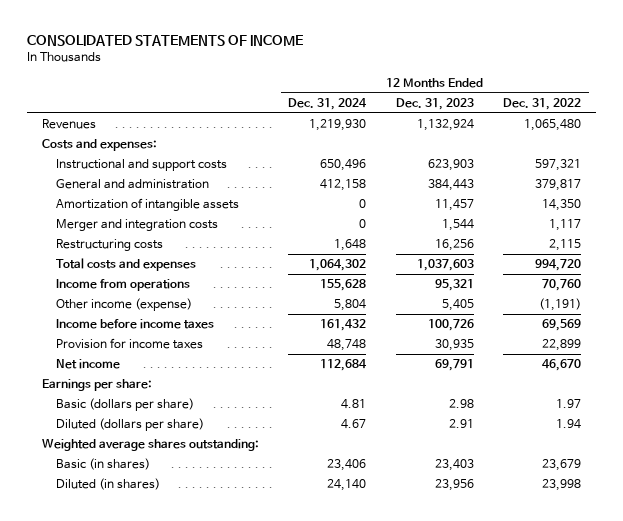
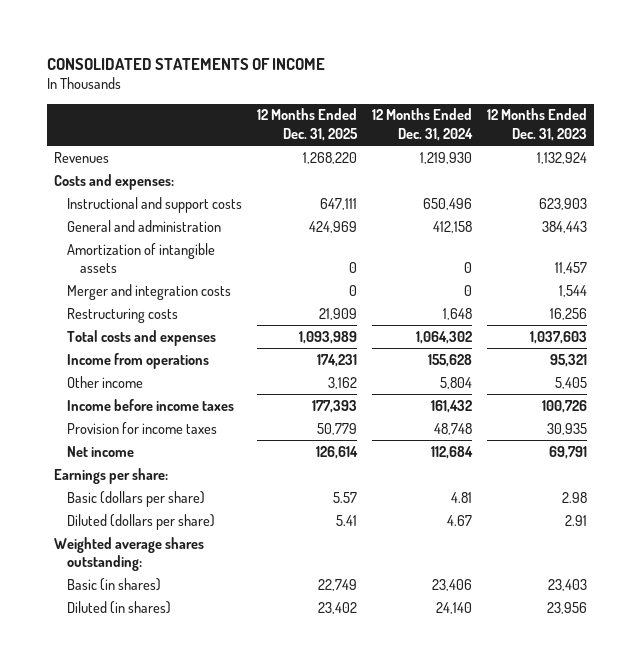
[503,98,582,111] Dec. 31, 2022 -> none
none -> [257,108,359,142] 12 Months Ended Dec. 31, 2025
[55,298,192,312] Other income (expense) -> [67,375,144,388] Other income

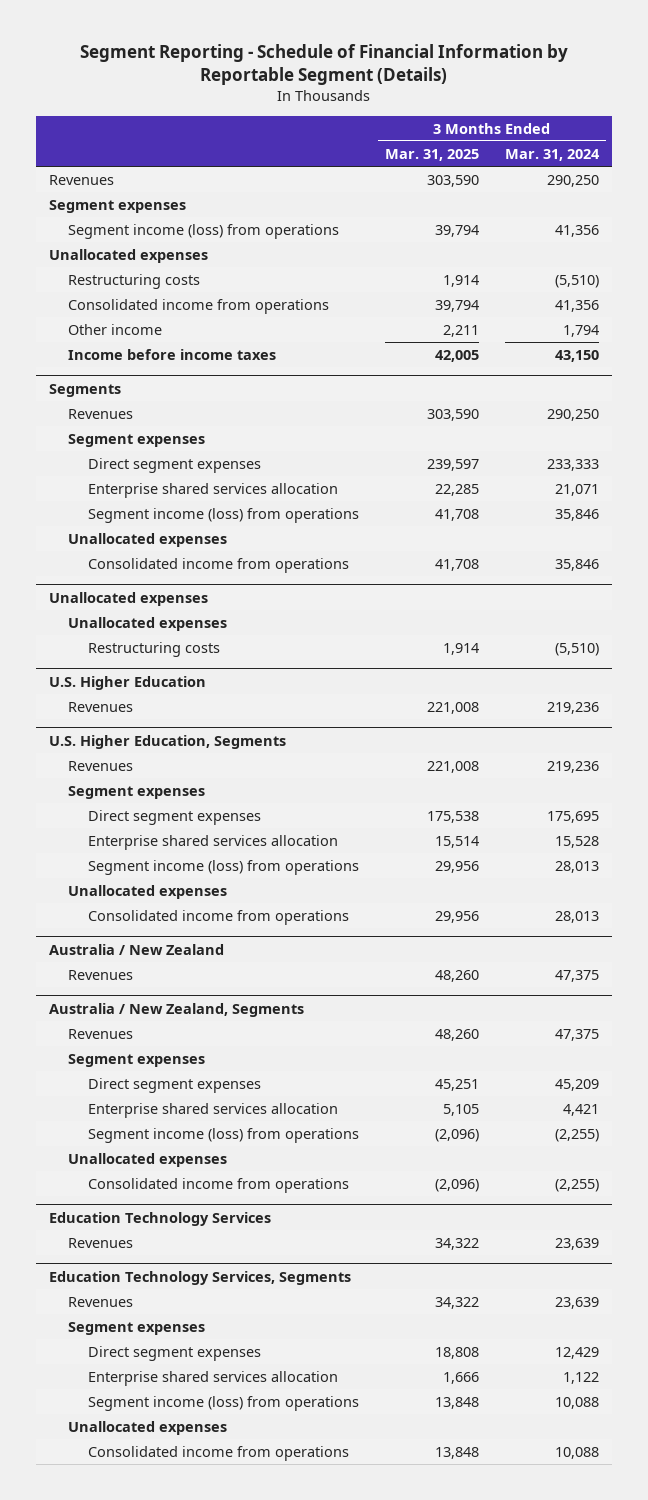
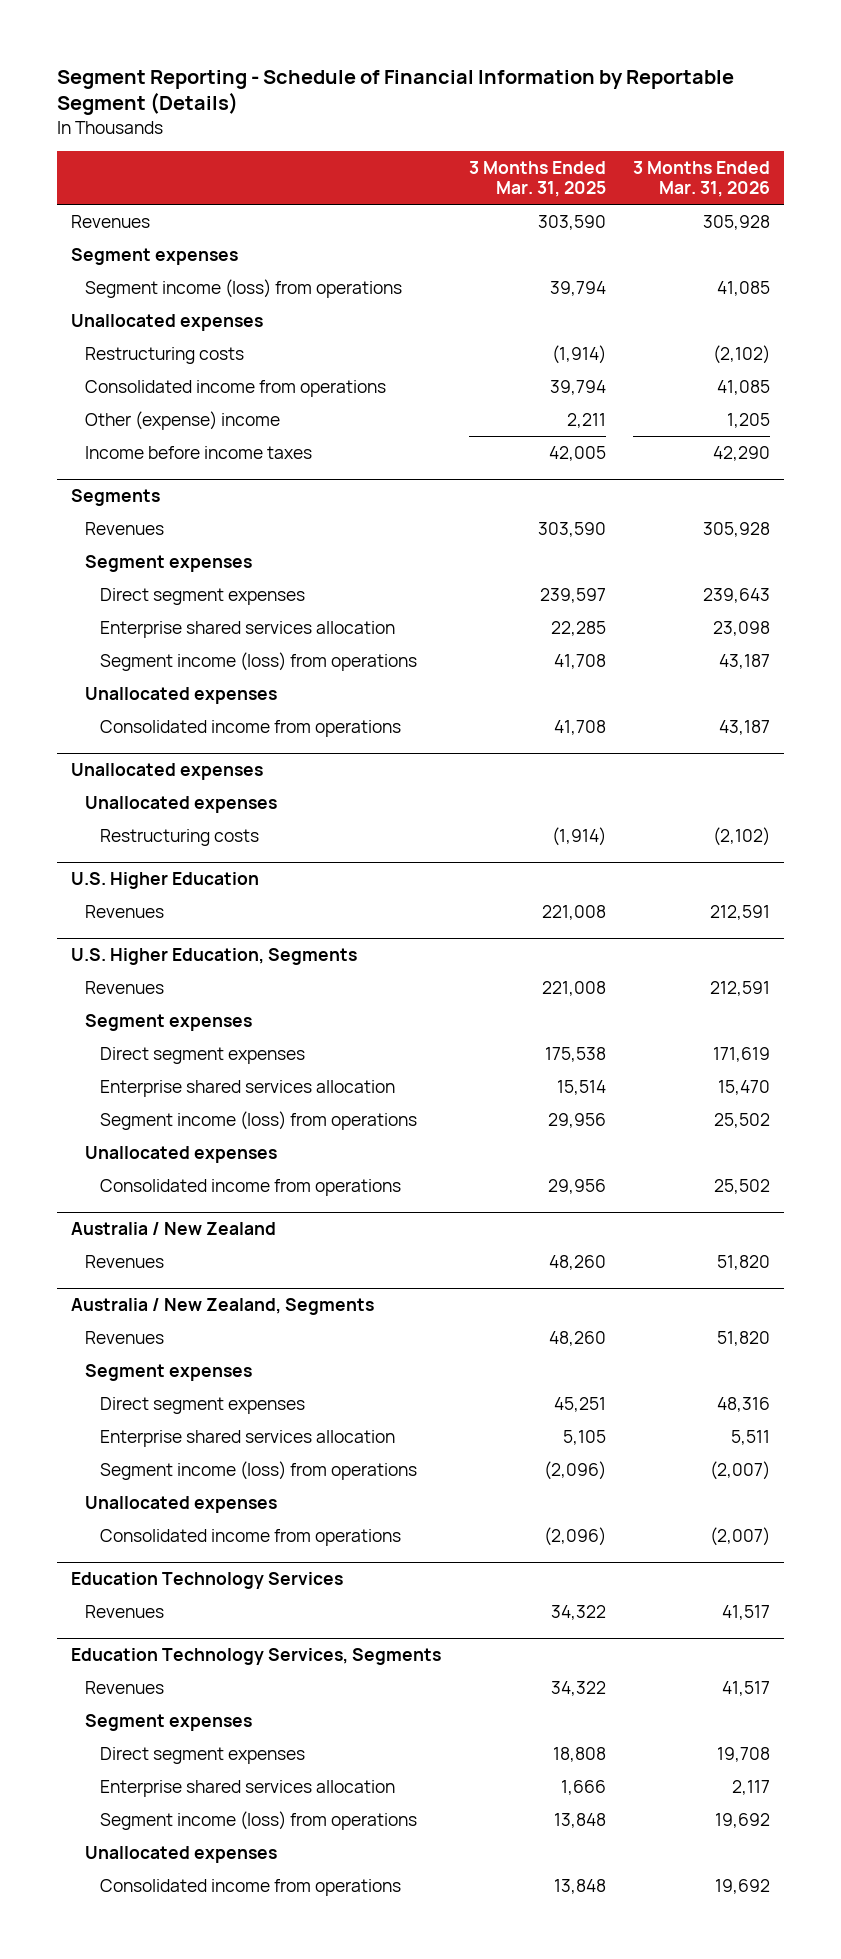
[505,148,601,161] Mar. 31, 2024 -> none
none -> [633,160,771,198] 3 Months Ended Mar. 31, 2026
[442,274,479,287] 1,914 -> [551,344,606,364] (1,914)
[68,323,163,335] Other income -> [85,410,281,430] Other (expense) income
[442,642,479,655] 1,914 -> [551,826,606,846] (1,914)

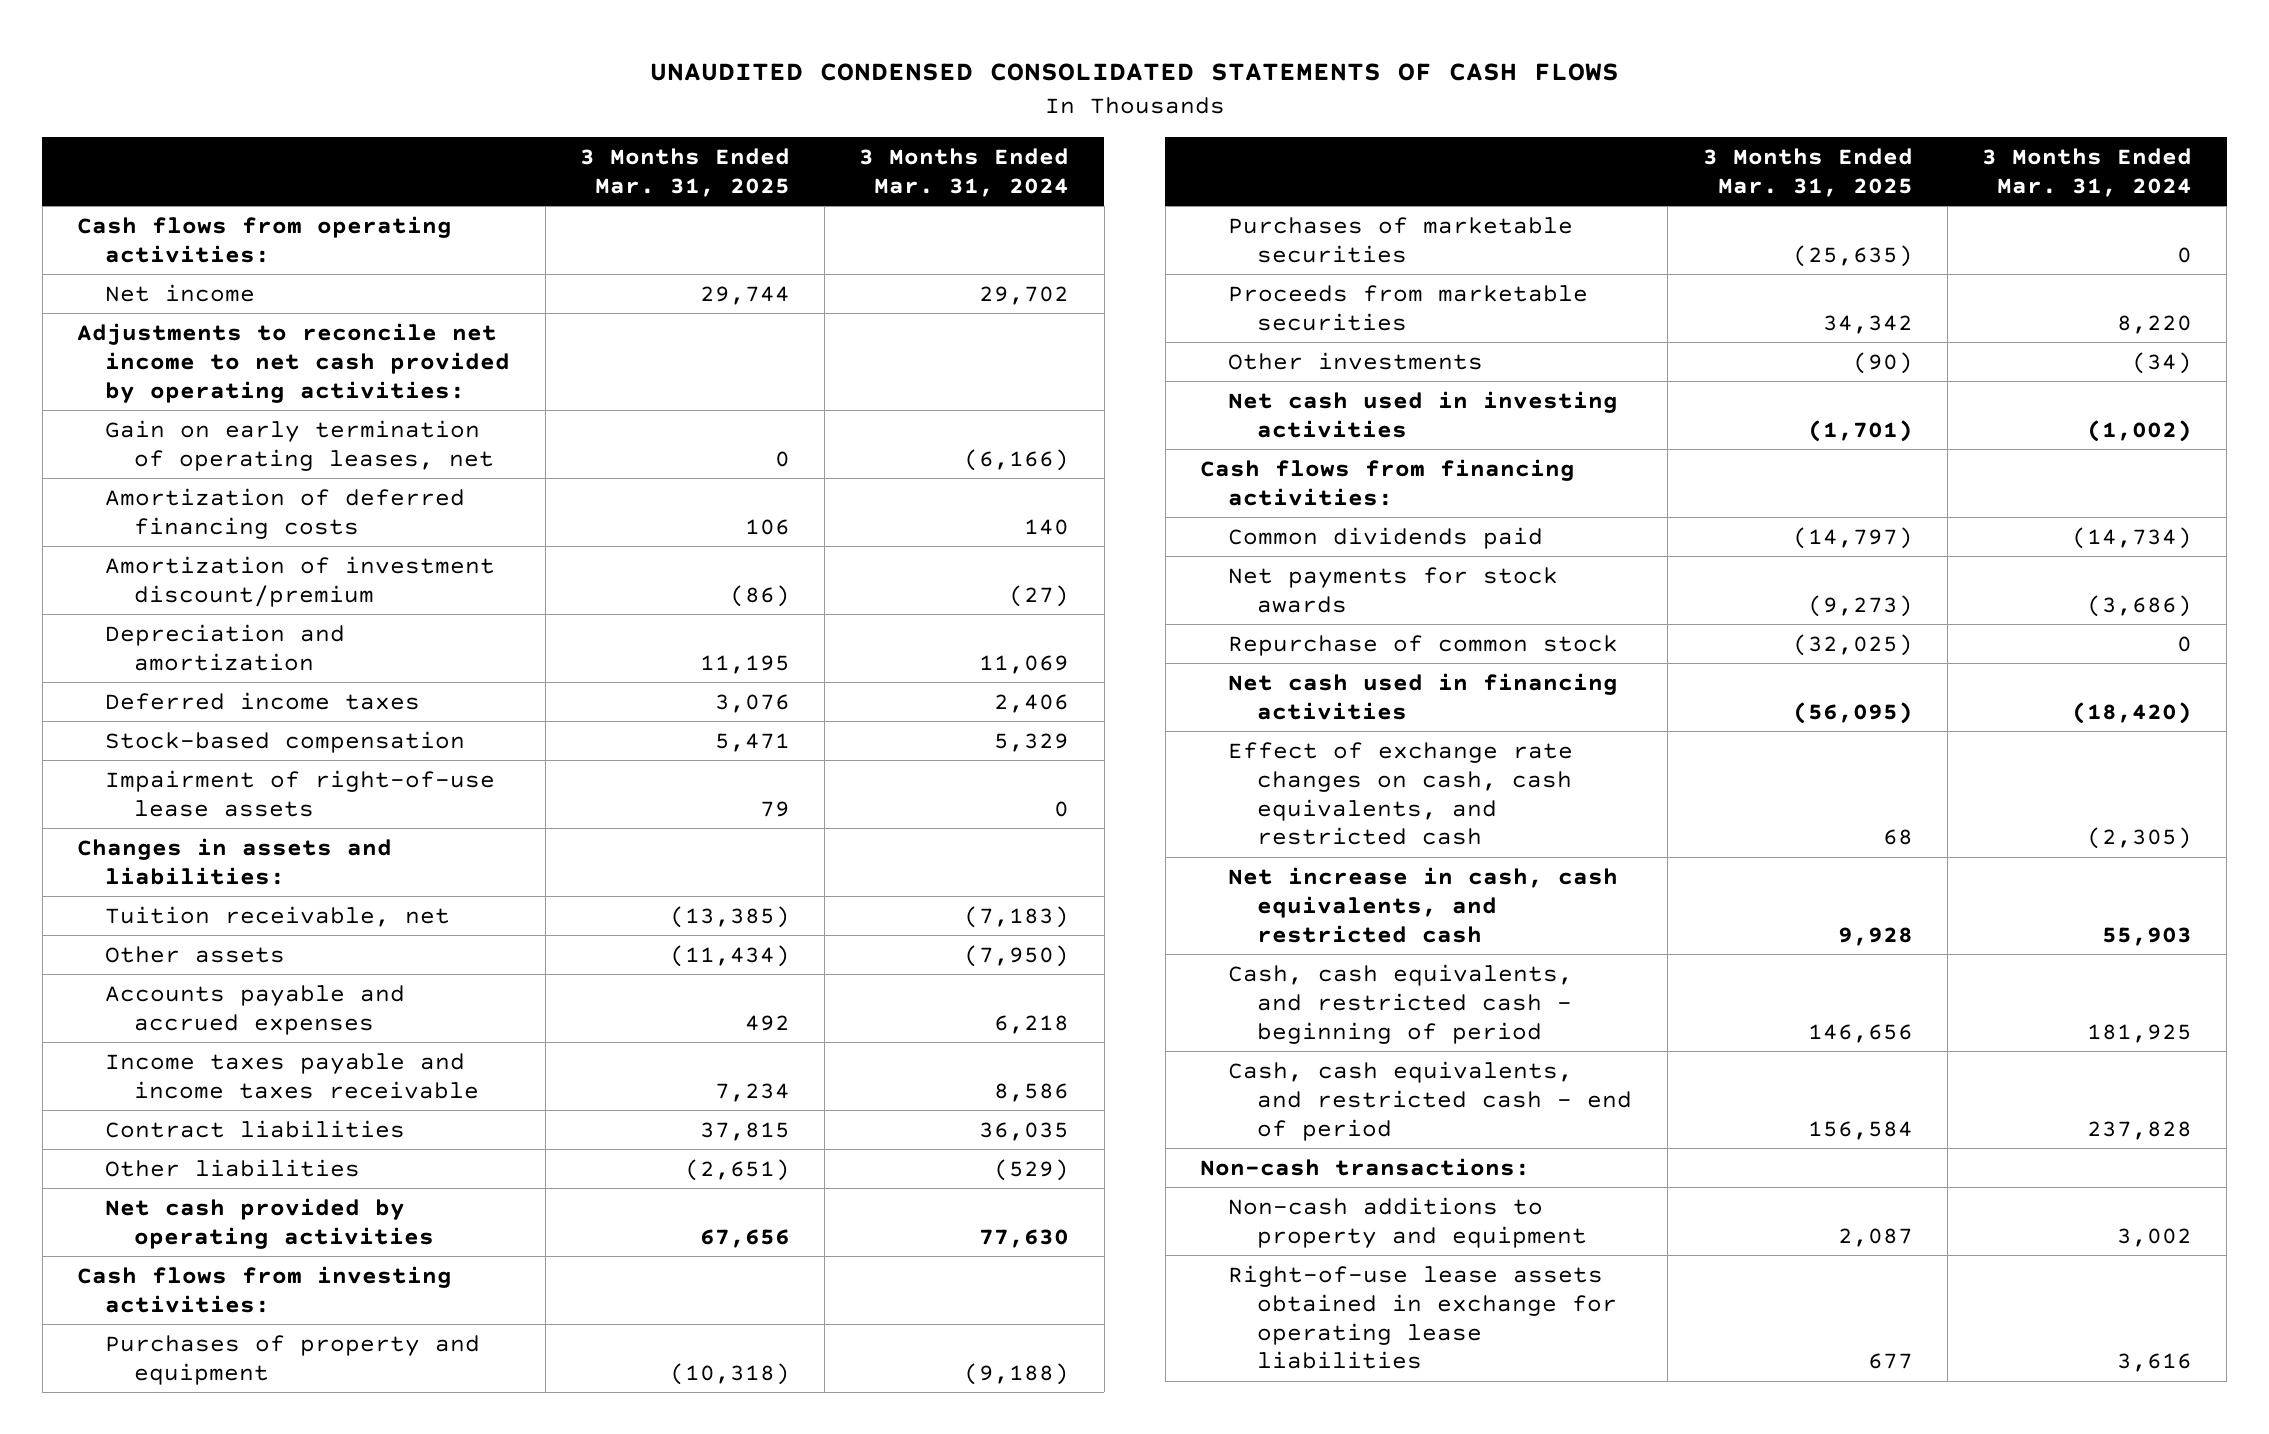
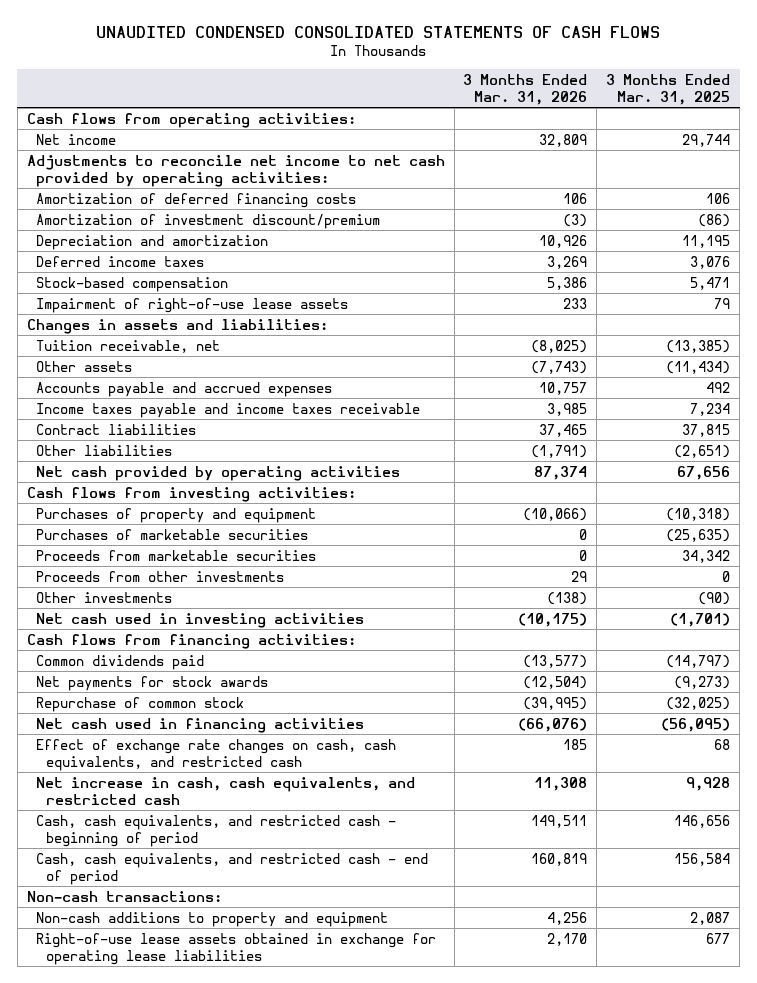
[859,148,1070,197] 3 Months Ended Mar. 31, 2024 -> none
none -> [463,73,588,105] 3 Months Ended Mar. 31, 2026
[105,419,494,471] Gain on early termination of operating leases, net -> none
none -> [36,570,285,582] Proceeds from other investments

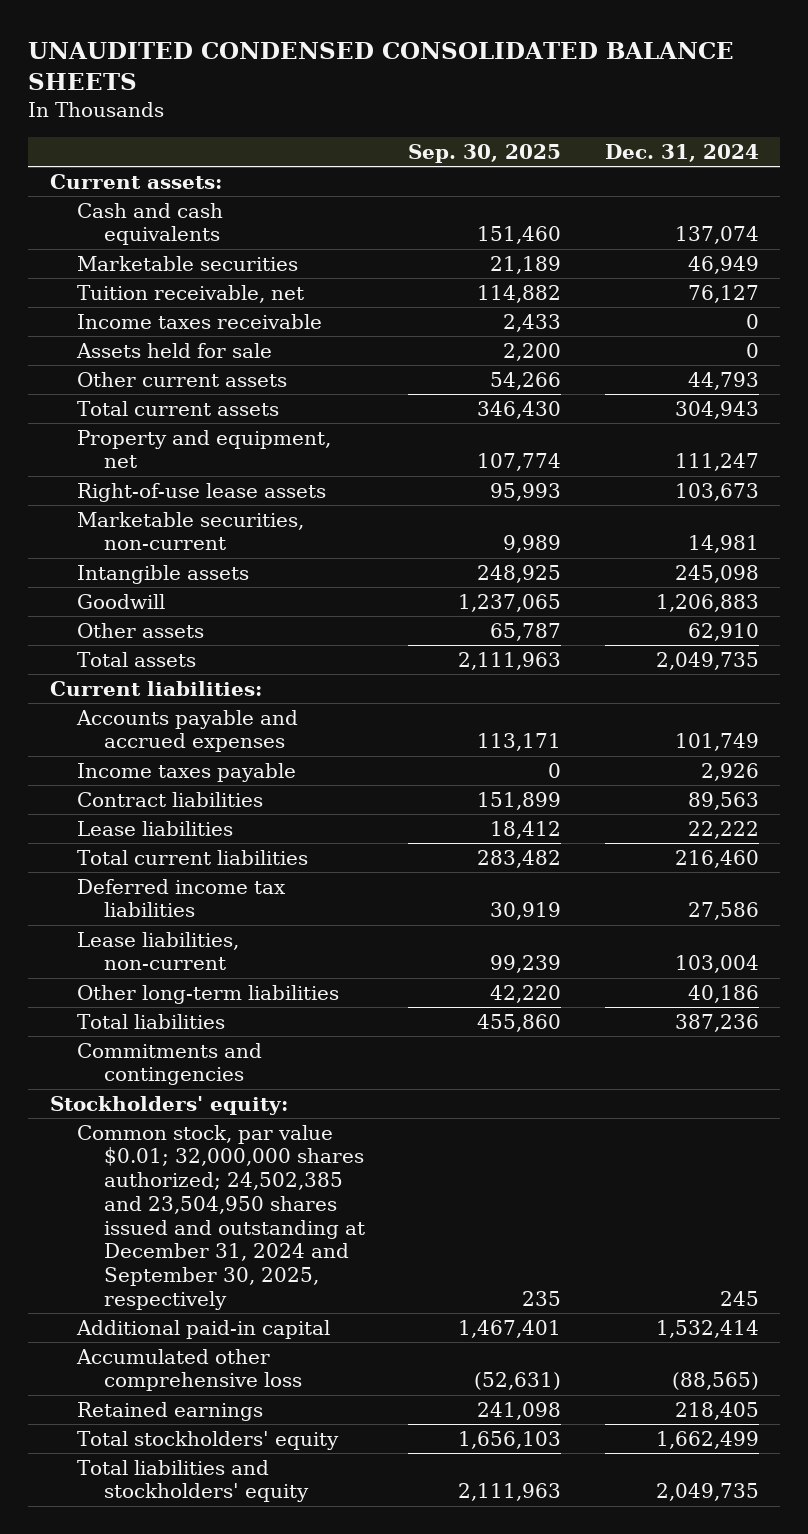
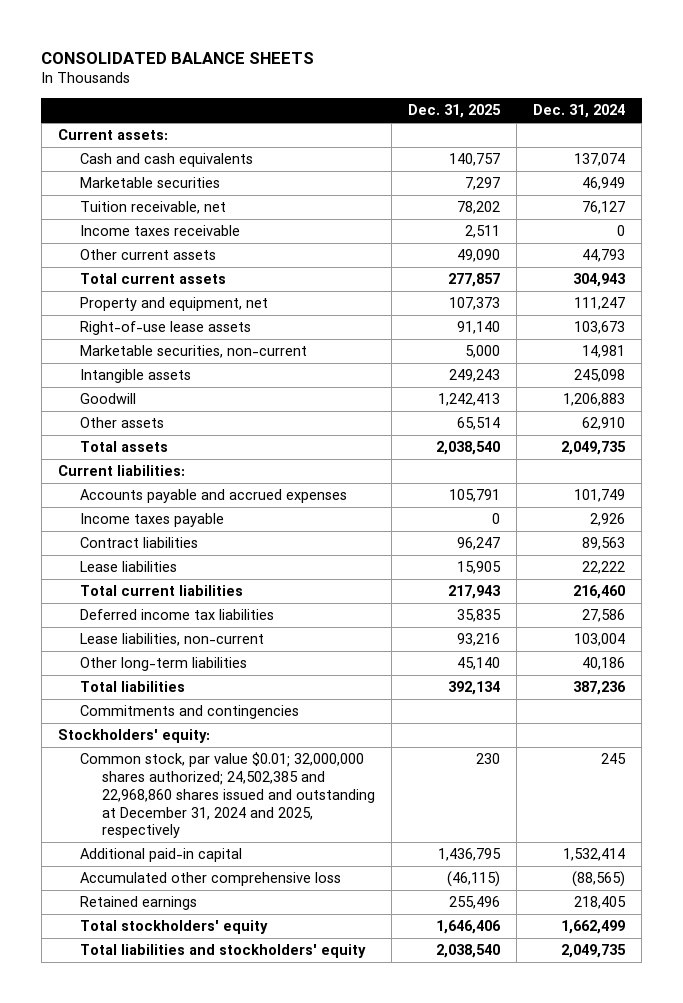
[28,42,735,91] UNAUDITED CONDENSED CONSOLIDATED BALANCE SHEETS -> [41,51,315,64] CONSOLIDATED BALANCE SHEETS
[408,143,562,163] Sep. 30, 2025 -> none
none -> [407,104,501,119] Dec. 31, 2025
[76,342,273,358] Assets held for sale -> none
[77,1124,366,1310] Common stock, par value $0.01; 32,000,000 shares authorized; 24,502,385 and 23,504,950 shares issued and outstanding at December 31, 2024 and September 30, 2025, respectively -> [79,752,375,839] Common stock, par value $0.01; 32,000,000 shares authorized; 24,502,385 and 22,968,860 shares issued and outstanding at December 31, 2024 and 2025, respectively

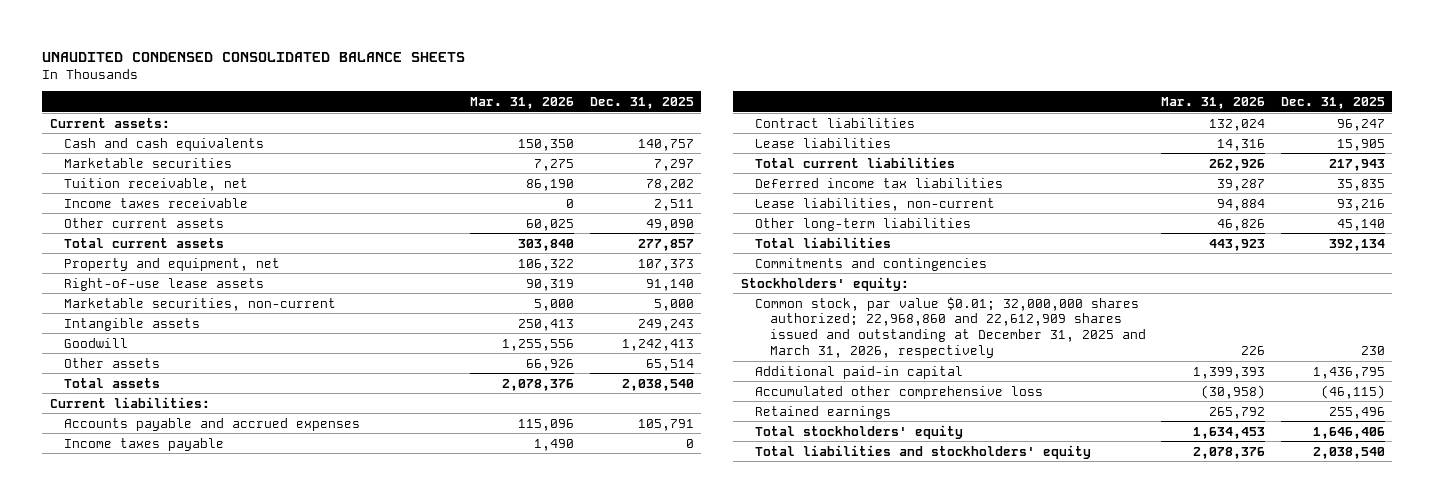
[41,51,315,64] CONSOLIDATED BALANCE SHEETS -> [42,51,466,62] UNAUDITED CONDENSED CONSOLIDATED BALANCE SHEETS
[533,104,626,119] Dec. 31, 2024 -> none
none -> [470,96,575,109] Mar. 31, 2026
[79,752,375,839] Common stock, par value $0.01; 32,000,000 shares authorized; 24,502,385 and 22,968,860 shares issued and outstanding at December 31, 2024 and 2025, respectively -> [755,296,1146,358] Common stock, par value $0.01; 32,000,000 shares authorized; 22,968,860 and 22,612,909 shares issued and outstanding at December 31, 2025 and March 31, 2026, respectively

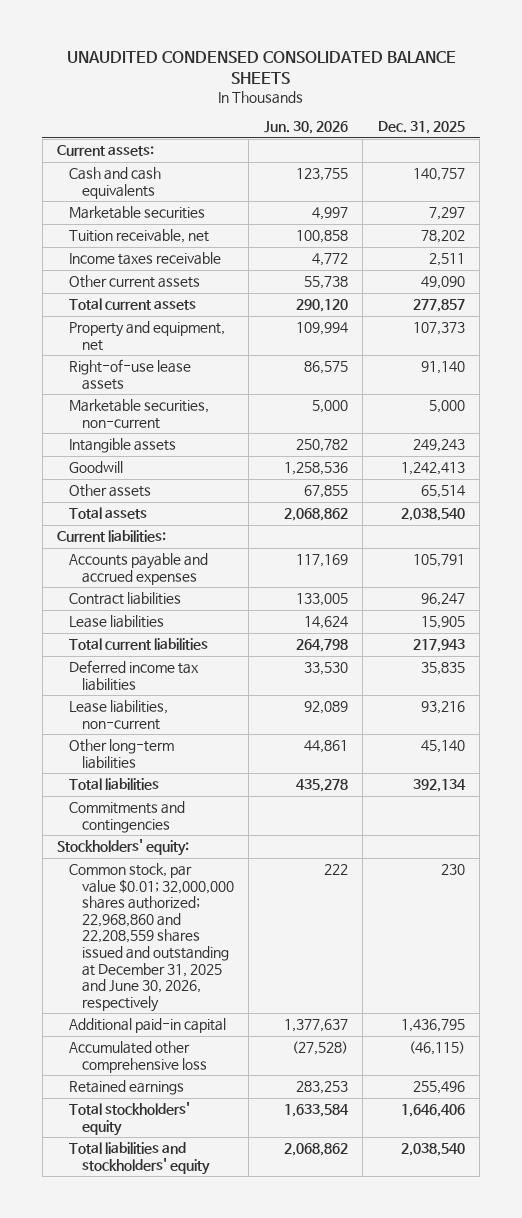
[470,96,575,109] Mar. 31, 2026 -> none
none -> [263,121,348,135] Jun. 30, 2026
[64,437,225,451] Income taxes payable -> none
[755,296,1146,358] Common stock, par value $0.01; 32,000,000 shares authorized; 22,968,860 and 22,612,909 shares issued and outstanding at December 31, 2025 and March 31, 2026, respectively -> [69,863,234,1012] Common stock, par value $0.01; 32,000,000 shares authorized; 22,968,860 and 22,208,559 shares issued and outstanding at December 31, 2025 and June 30, 2026, respectively

